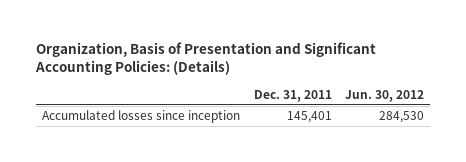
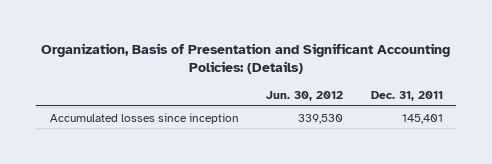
[378,111,424,124] 284,530 -> [298,113,344,124] 339,530

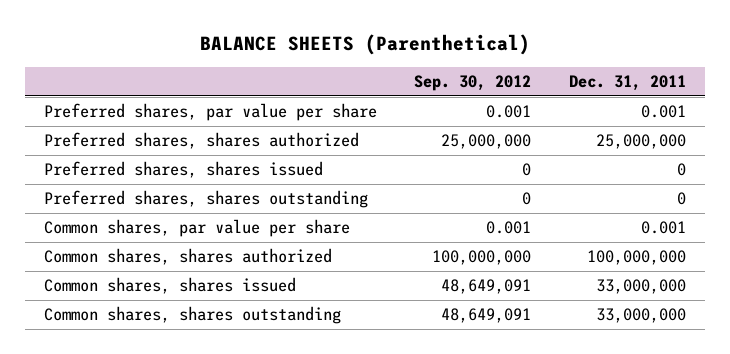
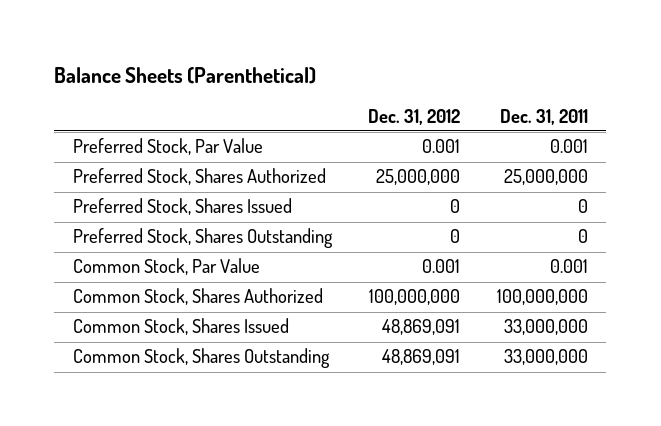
[199,34,530,56] BALANCE SHEETS (Parenthetical) -> [54,66,317,84] Balance Sheets (Parenthetical)
[414,74,532,91] Sep. 30, 2012 -> none
none -> [368,108,461,125] Dec. 31, 2012
[43,103,377,122] Preferred shares, par value per share -> [72,138,263,156] Preferred Stock, Par Value
[43,132,359,150] Preferred shares, shares authorized -> [72,168,326,186] Preferred Stock, Shares Authorized
[43,161,323,179] Preferred shares, shares issued -> [72,198,292,216] Preferred Stock, Shares Issued
[43,190,368,209] Preferred shares, shares outstanding -> [72,228,333,249] Preferred Stock, Shares Outstanding
[43,219,350,238] Common shares, par value per share -> [72,258,260,276] Common Stock, Par Value
[43,248,332,266] Common shares, shares authorized -> [72,288,323,306] Common Stock, Shares Authorized
[43,277,296,295] Common shares, shares issued -> [72,318,289,336] Common Stock, Shares Issued
[43,306,341,325] Common shares, shares outstanding -> [72,348,330,369] Common Stock, Shares Outstanding

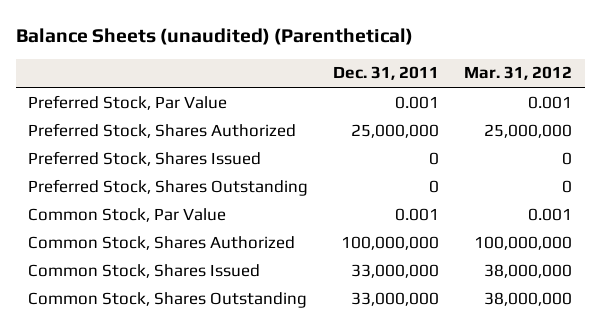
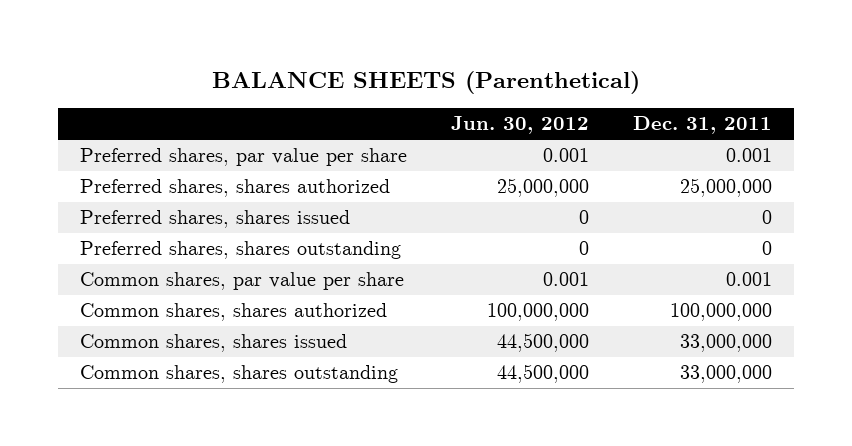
[15,27,413,45] Balance Sheets (unaudited) (Parenthetical) -> [211,71,640,95] BALANCE SHEETS (Parenthetical)
[464,66,573,81] Mar. 31, 2012 -> none
none -> [450,116,589,135] Jun. 30, 2012
[28,94,228,110] Preferred Stock, Par Value -> [79,148,407,167] Preferred shares, par value per share
[28,122,297,138] Preferred Stock, Shares Authorized -> [79,179,390,198] Preferred shares, shares authorized
[28,150,262,166] Preferred Stock, Shares Issued -> [79,210,350,229] Preferred shares, shares issued
[28,178,309,196] Preferred Stock, Shares Outstanding -> [79,241,401,260] Preferred shares, shares outstanding
[28,207,227,222] Common Stock, Par Value -> [79,272,404,291] Common shares, par value per share
[28,235,296,250] Common Stock, Shares Authorized -> [79,303,387,322] Common shares, shares authorized
[28,263,261,278] Common Stock, Shares Issued -> [79,334,347,353] Common shares, shares issued
[28,291,308,308] Common Stock, Shares Outstanding -> [79,365,398,384] Common shares, shares outstanding

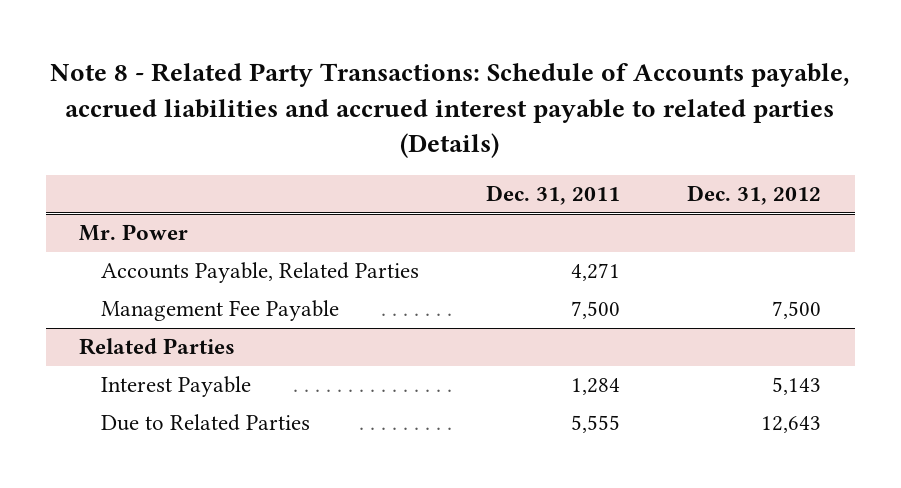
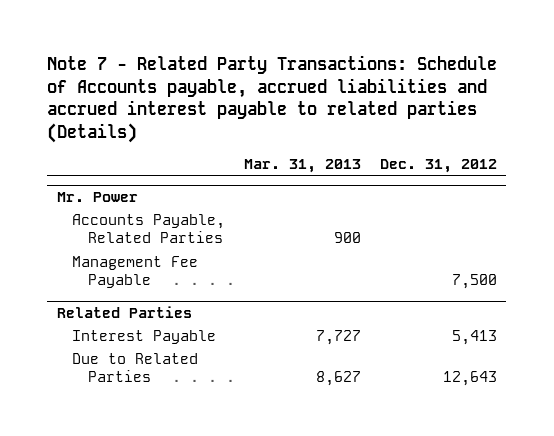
[50,63,850,159] Note 8 - Related Party Transactions: Schedule of Accounts payable, accrued liabilities and accrued interest payable to related parties (Details) -> [47,54,498,144] Note 7 - Related Party Transactions: Schedule of Accounts payable, accrued liabilities and accrued interest payable to related parties (Details)
[486,185,621,206] Dec. 31, 2011 -> none
none -> [244,159,362,174] Mar. 31, 2013
[772,377,822,396] 5,143 -> [452,329,498,345] 5,413

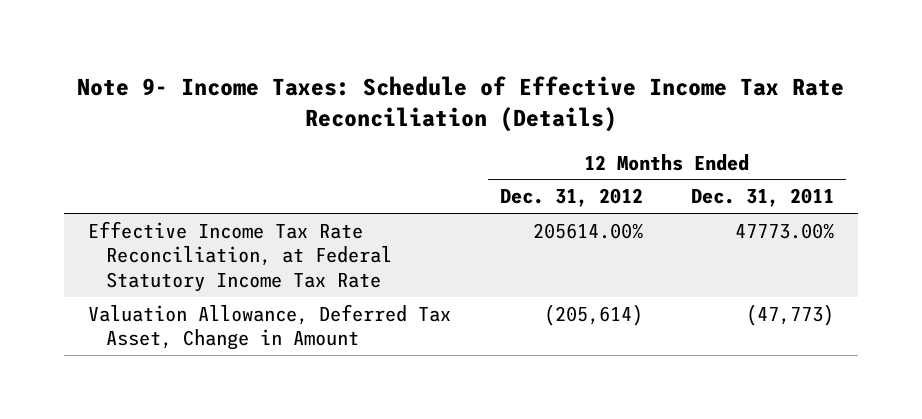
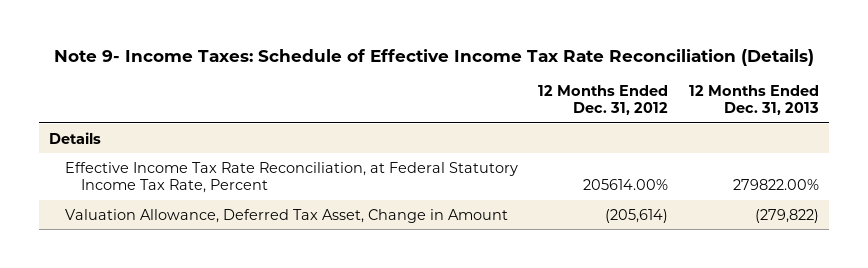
[690,188,834,208] Dec. 31, 2011 -> none
none -> [688,84,819,116] 12 Months Ended Dec. 31, 2013
none -> [49,131,102,144] Details
[88,220,392,292] Effective Income Tax Rate Reconciliation, at Federal Statutory Income Tax Rate -> [64,161,518,194] Effective Income Tax Rate Reconciliation, at Federal Statutory Income Tax Rate, Percent

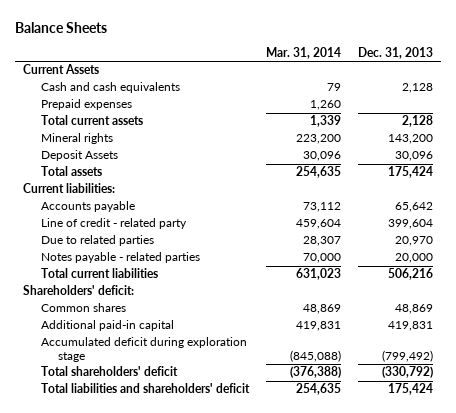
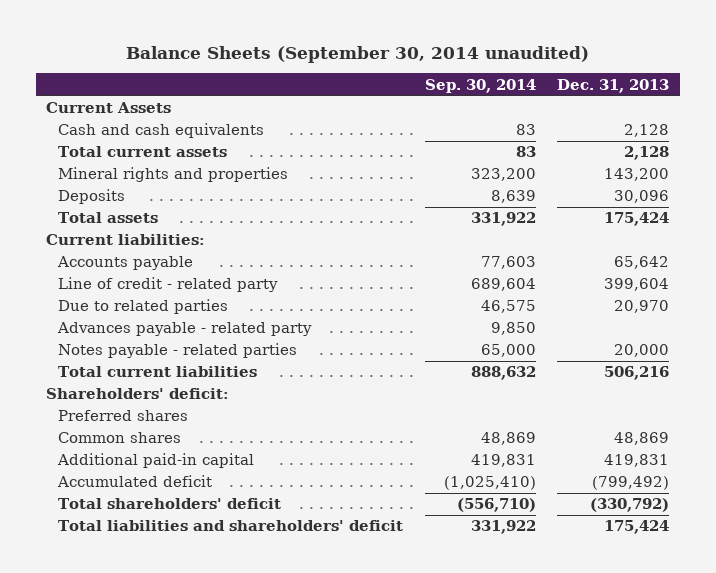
[15,22,108,34] Balance Sheets -> [125,45,589,63] Balance Sheets (September 30, 2014 unaudited)
[265,46,341,59] Mar. 31, 2014 -> none
none -> [424,78,536,93] Sep. 30, 2014
[40,99,132,111] Prepaid expenses -> none
[40,133,113,145] Mineral rights -> [58,167,289,183] Mineral rights and properties
[40,150,118,162] Deposit Assets -> [58,189,126,205] Deposits
none -> [57,322,313,337] Advances payable - related party
none -> [58,410,189,422] Preferred shares
[40,337,247,363] Accumulated deficit during exploration stage -> [57,475,213,488] Accumulated deficit

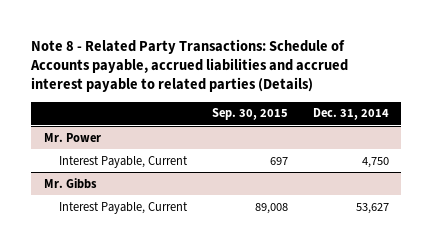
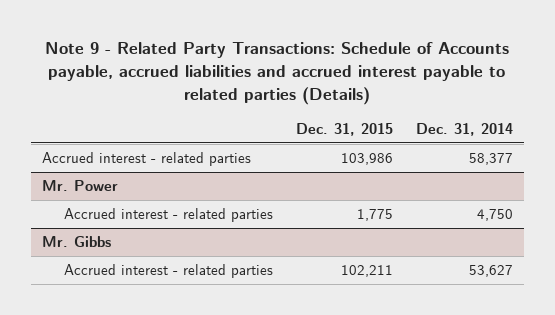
[30,38,349,93] Note 8 - Related Party Transactions: Schedule of Accounts payable, accrued liabilities and accrued interest payable to related parties (Details) -> [45,41,510,105] Note 9 - Related Party Transactions: Schedule of Accounts payable, accrued liabilities and accrued interest payable to related parties (Details)
[211,108,288,121] Sep. 30, 2015 -> none
none -> [295,122,393,136] Dec. 31, 2015
none -> [42,152,252,167] Accrued interest - related parties
[58,155,188,168] Interest Payable, Current -> [63,208,273,223] Accrued interest - related parties
[58,201,188,214] Interest Payable, Current -> [63,264,273,279] Accrued interest - related parties

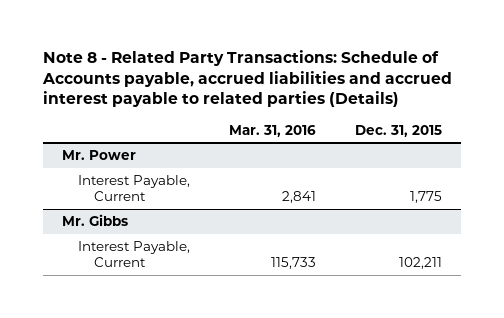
[45,41,510,105] Note 9 - Related Party Transactions: Schedule of Accounts payable, accrued liabilities and accrued interest payable to related parties (Details) -> [41,50,452,108] Note 8 - Related Party Transactions: Schedule of Accounts payable, accrued liabilities and accrued interest payable to related parties (Details)
[415,122,513,136] Dec. 31, 2014 -> none
none -> [228,124,316,137] Mar. 31, 2016
[42,152,252,167] Accrued interest - related parties -> none
[63,208,273,223] Accrued interest - related parties -> [78,175,191,202] Interest Payable, Current
[63,264,273,279] Accrued interest - related parties -> [78,241,191,268] Interest Payable, Current

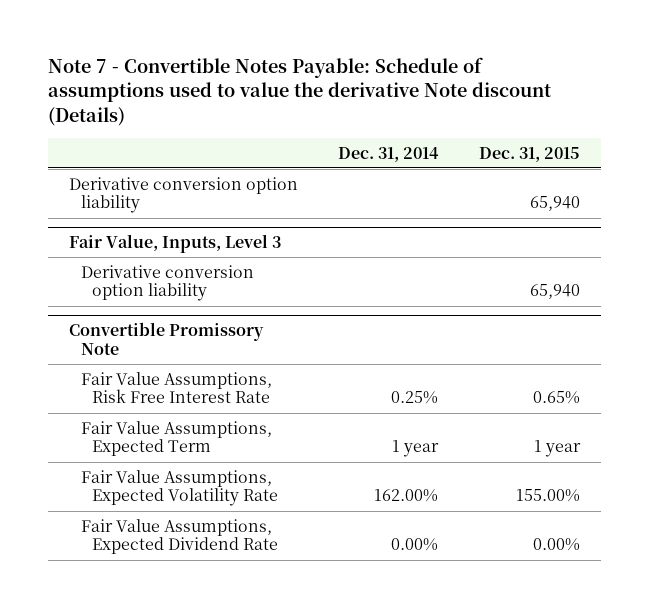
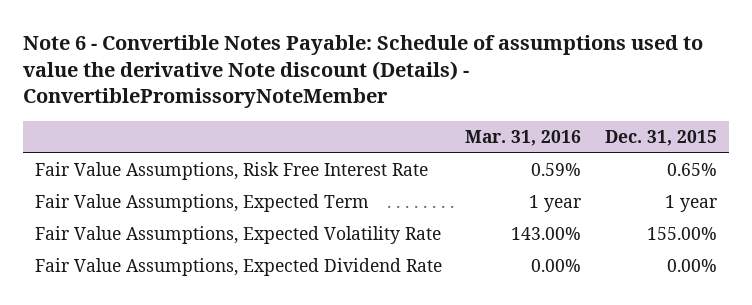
[48,56,552,126] Note 7 - Convertible Notes Payable: Schedule of assumptions used to value the derivative Note discount (Details) -> [22,34,703,109] Note 6 - Convertible Notes Payable: Schedule of assumptions used to value the derivative Note discount (Details) - ConvertiblePromissoryNoteMember
[338,146,440,162] Dec. 31, 2014 -> none
none -> [465,130,582,147] Mar. 31, 2016
[68,176,298,214] Derivative conversion option liability -> none
[68,234,281,254] Fair Value, Inputs, Level 3 -> none
[80,264,254,302] Derivative conversion option liability -> none
[68,322,264,355] Convertible Promissory Note -> none

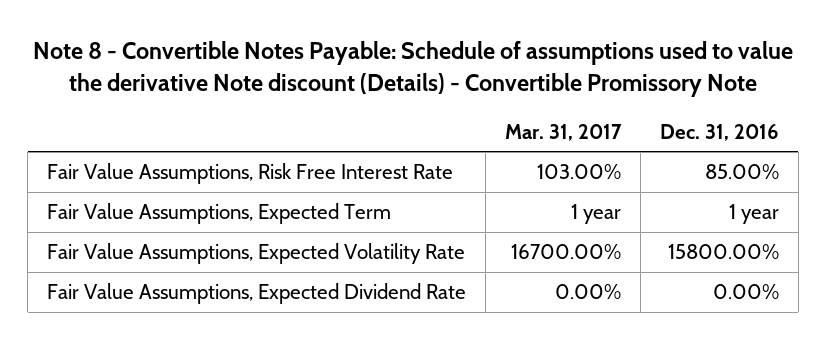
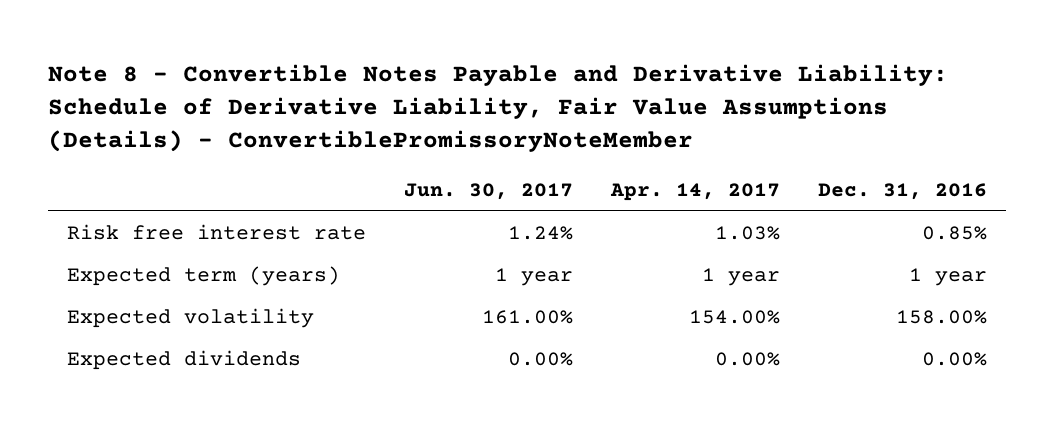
[32,41,793,98] Note 8 - Convertible Notes Payable: Schedule of assumptions used to value the derivative Note discount (Details) - Convertible Promissory Note -> [47,63,948,153] Note 8 - Convertible Notes Payable and Derivative Liability: Schedule of Derivative Liability, Fair Value Assumptions (Details) - ConvertiblePromissoryNoteMember
[504,123,622,141] Mar. 31, 2017 -> none
none -> [403,182,573,200] Jun. 30, 2017
none -> [610,182,781,201] Apr. 14, 2017
[47,162,454,184] Fair Value Assumptions, Risk Free Interest Rate -> [66,224,366,241] Risk free interest rate
[704,163,779,179] 85.00% -> [922,226,988,241] 0.85%
[47,202,392,224] Fair Value Assumptions, Expected Term -> [66,266,340,287] Expected term (years)
[47,242,466,264] Fair Value Assumptions, Expected Volatility Rate -> [66,308,314,329] Expected volatility
[667,243,779,259] 15800.00% -> [896,310,988,325] 158.00%
[47,282,467,304] Fair Value Assumptions, Expected Dividend Rate -> [66,350,301,371] Expected dividends

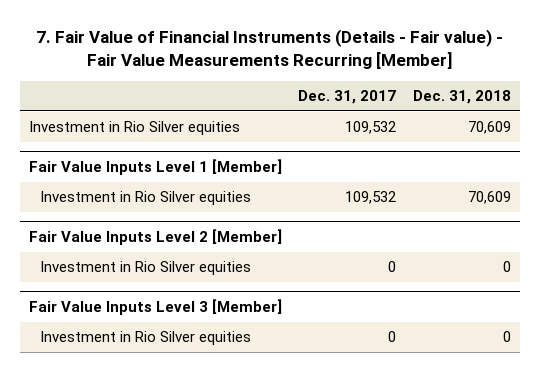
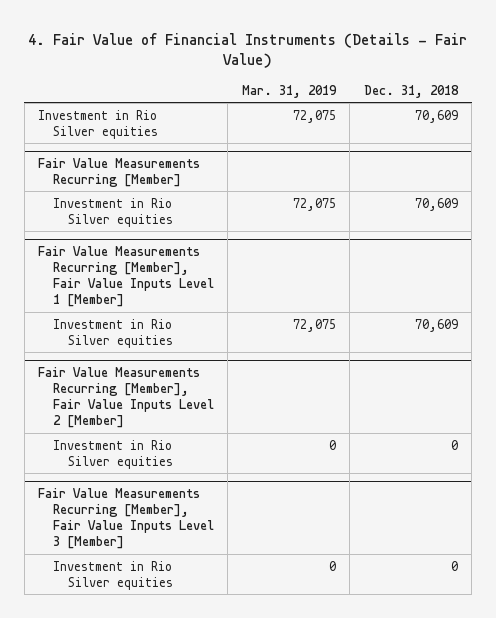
[35,29,503,70] 7. Fair Value of Financial Instruments (Details - Fair value) - Fair Value Measurements Recurring [Member] -> [27,32,467,68] 4. Fair Value of Financial Instruments (Details - Fair Value)
[298,90,397,105] Dec. 31, 2017 -> none
none -> [241,84,337,98] Mar. 31, 2019
[28,158,282,175] Fair Value Inputs Level 1 [Member] -> [38,157,201,187] Fair Value Measurements Recurring [Member]
none -> [38,245,214,308] Fair Value Measurements Recurring [Member], Fair Value Inputs Level 1 [Member]
none -> [52,318,173,348] Investment in Rio Silver equities
[28,228,282,245] Fair Value Inputs Level 2 [Member] -> [38,366,214,429] Fair Value Measurements Recurring [Member], Fair Value Inputs Level 2 [Member]
[28,298,282,315] Fair Value Inputs Level 3 [Member] -> [38,487,214,550] Fair Value Measurements Recurring [Member], Fair Value Inputs Level 3 [Member]

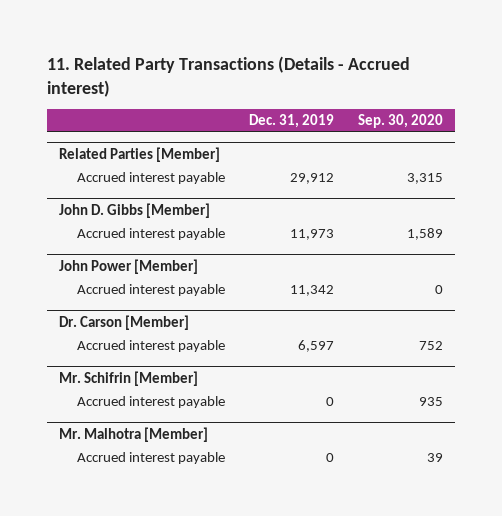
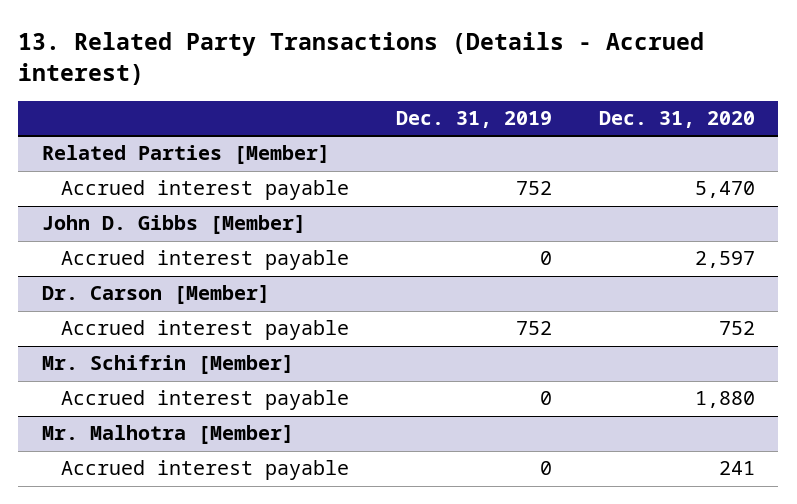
[46,56,410,97] 11. Related Party Transactions (Details - Accrued interest) -> [18,31,705,85] 13. Related Party Transactions (Details - Accrued interest)
[358,114,444,129] Sep. 30, 2020 -> none
none -> [598,111,755,129] Dec. 31, 2020
[290,173,335,185] 29,912 -> [516,181,553,196] 752
[58,258,198,274] John Power [Member] -> none
[77,284,226,297] Accrued interest payable -> none
[290,229,335,241] 11,973 -> [540,251,553,266] 0
[298,340,335,353] 6,597 -> [516,321,553,336] 752

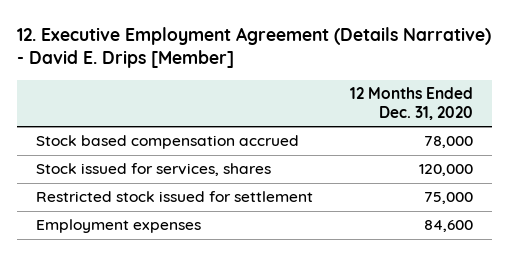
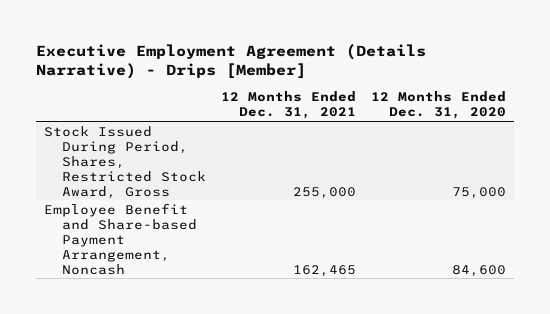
[16,26,491,69] 12. Executive Employment Agreement (Details Narrative) - David E. Drips [Member] -> [36,43,427,80] Executive Employment Agreement (Details Narrative) - Drips [Member]
none -> [221,91,357,120] 12 Months Ended Dec. 31, 2021
[35,135,299,150] Stock based compensation accrued -> none
[35,163,271,177] Stock issued for services, shares -> none
[35,191,313,203] Restricted stock issued for settlement -> [43,125,207,199] Stock Issued During Period, Shares, Restricted Stock Award, Gross
[35,219,201,234] Employment expenses -> [43,202,198,275] Employee Benefit and Share-based Payment Arrangement, Noncash

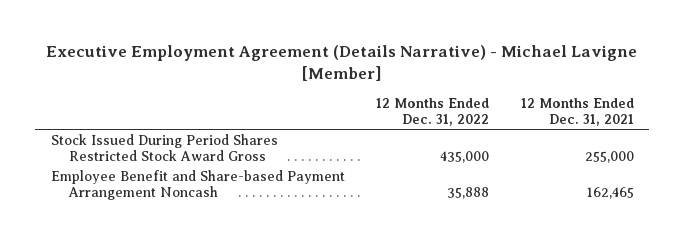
[36,43,427,80] Executive Employment Agreement (Details Narrative) - Drips [Member] -> [46,44,638,81] Executive Employment Agreement (Details Narrative) - Michael Lavigne [Member]
[371,91,507,120] 12 Months Ended Dec. 31, 2020 -> none
none -> [376,97,490,127] 12 Months Ended Dec. 31, 2022
[43,125,207,199] Stock Issued During Period, Shares, Restricted Stock Award, Gross -> [50,133,278,162] Stock Issued During Period Shares Restricted Stock Award Gross
[43,202,198,275] Employee Benefit and Share-based Payment Arrangement, Noncash -> [50,169,345,201] Employee Benefit and Share-based Payment Arrangement Noncash

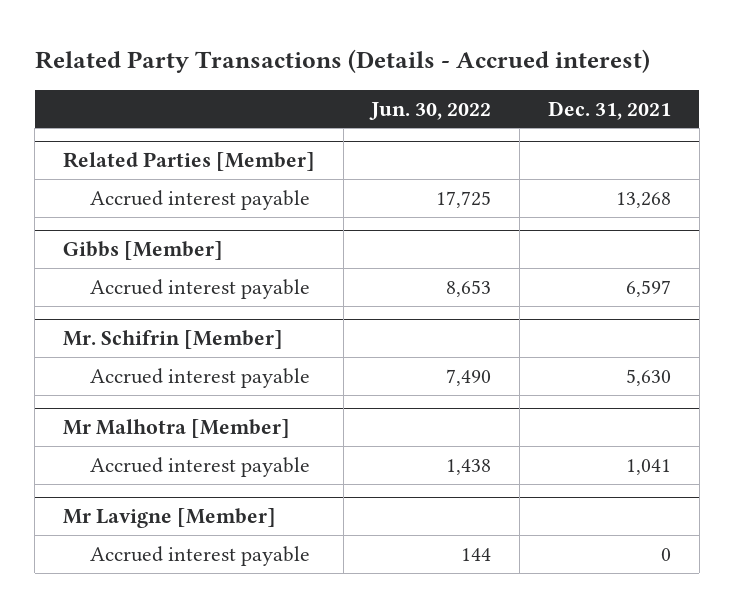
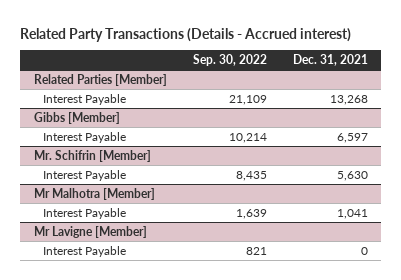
[369,101,492,120] Jun. 30, 2022 -> none
none -> [192,54,267,67] Sep. 30, 2022
[89,189,310,210] Accrued interest payable -> [42,93,126,105] Interest Payable
[89,278,310,299] Accrued interest payable -> [42,131,126,143] Interest Payable
[89,367,310,388] Accrued interest payable -> [42,169,126,181] Interest Payable
[89,456,310,477] Accrued interest payable -> [42,207,126,219] Interest Payable
[89,545,310,566] Accrued interest payable -> [42,245,126,257] Interest Payable

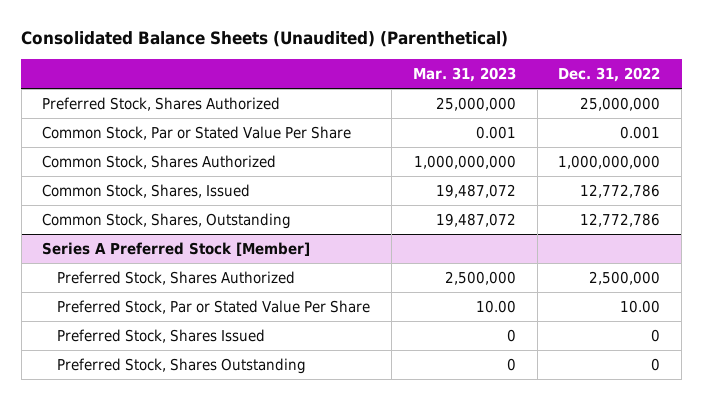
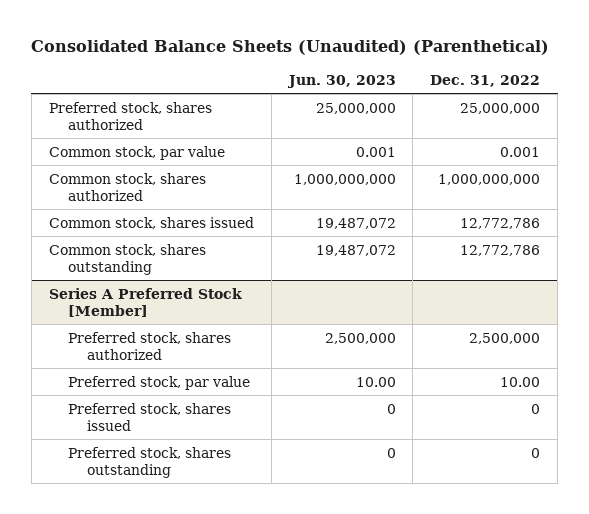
[412,67,516,83] Mar. 31, 2023 -> none
none -> [286,74,396,88] Jun. 30, 2023
[42,96,281,111] Preferred Stock, Shares Authorized -> [48,101,212,130] Preferred stock, shares authorized
[42,125,352,140] Common Stock, Par or Stated Value Per Share -> [48,145,225,160] Common stock, par value
[42,154,277,169] Common Stock, Shares Authorized -> [48,172,206,201] Common stock, shares authorized
[42,183,251,198] Common Stock, Shares, Issued -> [48,216,254,229] Common stock, shares issued
[42,212,292,229] Common Stock, Shares, Outstanding -> [48,243,206,275] Common stock, shares outstanding
[57,270,296,285] Preferred Stock, Shares Authorized -> [67,331,231,360] Preferred stock, shares authorized
[57,299,371,314] Preferred Stock, Par or Stated Value Per Share -> [67,375,250,390] Preferred stock, par value
[57,328,266,343] Preferred Stock, Shares Issued -> [67,402,231,431] Preferred stock, shares issued
[57,357,307,374] Preferred Stock, Shares Outstanding -> [67,446,231,478] Preferred stock, shares outstanding

